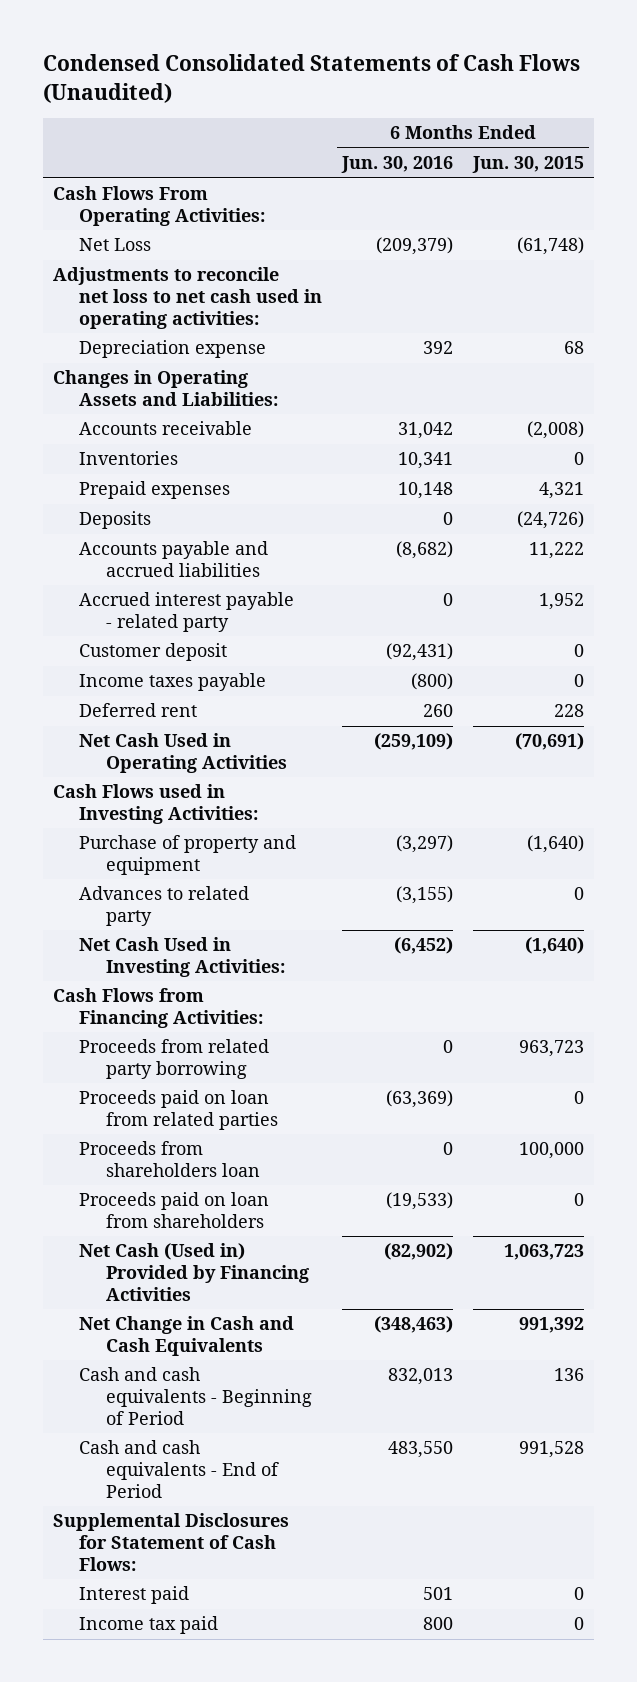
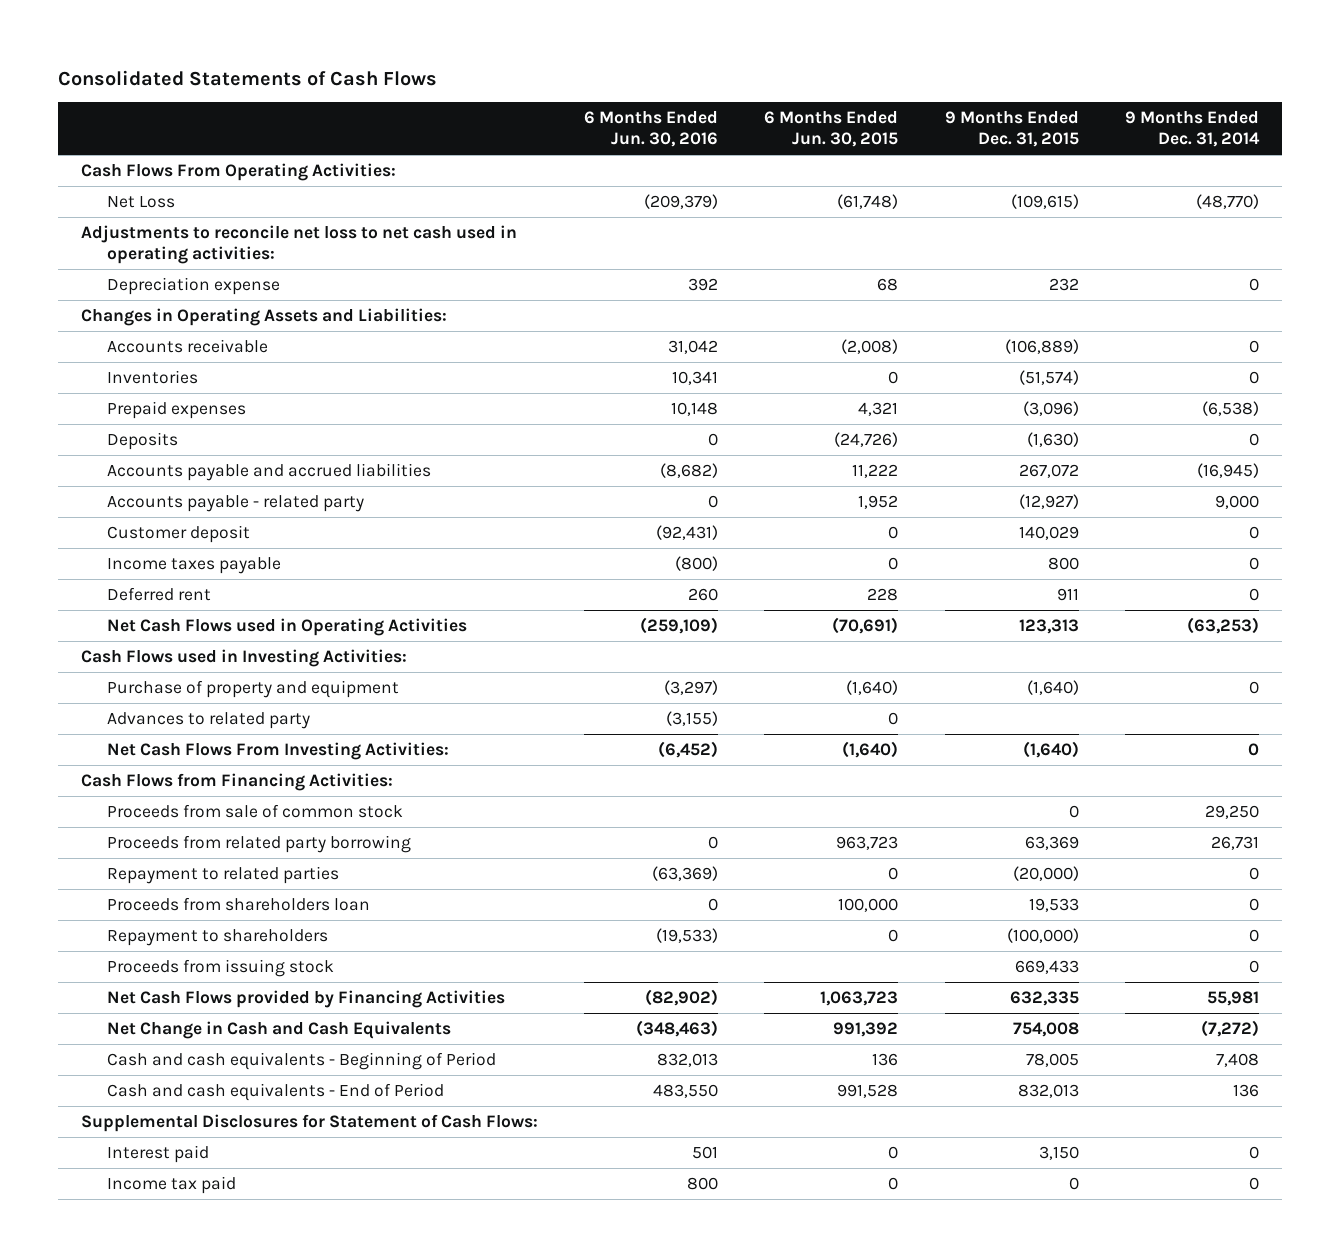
[43,54,581,103] Condensed Consolidated Statements of Cash Flows (Unaudited) -> [57,69,437,86] Consolidated Statements of Cash Flows
none -> [944,111,1079,148] 9 Months Ended Dec. 31, 2015
none -> [1124,111,1260,148] 9 Months Ended Dec. 31, 2014
[79,592,295,633] Accrued interest payable - related party -> [107,494,365,512] Accounts payable - related party
[79,733,287,774] Net Cash Used in Operating Activities -> [107,617,468,636] Net Cash Flows used in Operating Activities
[79,937,285,978] Net Cash Used in Investing Activities: -> [107,741,450,760] Net Cash Flows From Investing Activities:
none -> [107,803,404,818] Proceeds from sale of common stock
[79,1090,278,1131] Proceeds paid on loan from related parties -> [107,865,340,884] Repayment to related parties
[79,1192,270,1229] Proceeds paid on loan from shareholders -> [107,928,329,946] Repayment to shareholders
none -> [107,958,335,977] Proceeds from issuing stock
[79,1243,309,1301] Net Cash (Used in) Provided by Financing Activities -> [107,989,506,1008] Net Cash Flows provided by Financing Activities

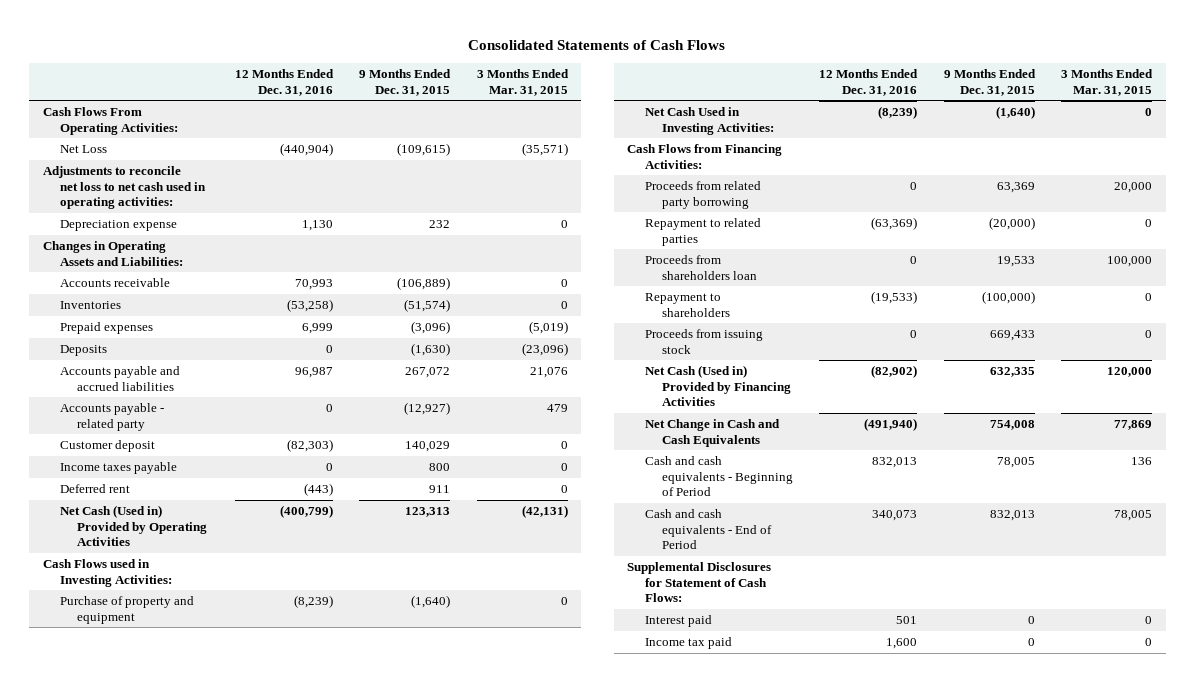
[584,111,719,148] 6 Months Ended Jun. 30, 2016 -> none
[764,111,899,148] 6 Months Ended Jun. 30, 2015 -> none
[1124,111,1260,148] 9 Months Ended Dec. 31, 2014 -> none
none -> [234,69,334,96] 12 Months Ended Dec. 31, 2016
none -> [476,69,569,96] 3 Months Ended Mar. 31, 2015
[107,617,468,636] Net Cash Flows used in Operating Activities -> [60,505,208,547] Net Cash (Used in) Provided by Operating Activities
[107,711,311,729] Advances to related party -> none
[107,741,450,760] Net Cash Flows From Investing Activities: -> [644,107,774,135] Net Cash Used in Investing Activities:
[107,803,404,818] Proceeds from sale of common stock -> none
[107,989,506,1008] Net Cash Flows provided by Financing Activities -> [644,365,791,407] Net Cash (Used in) Provided by Financing Activities
[1038,1145,1079,1160] 3,150 -> [1027,616,1035,625] 0

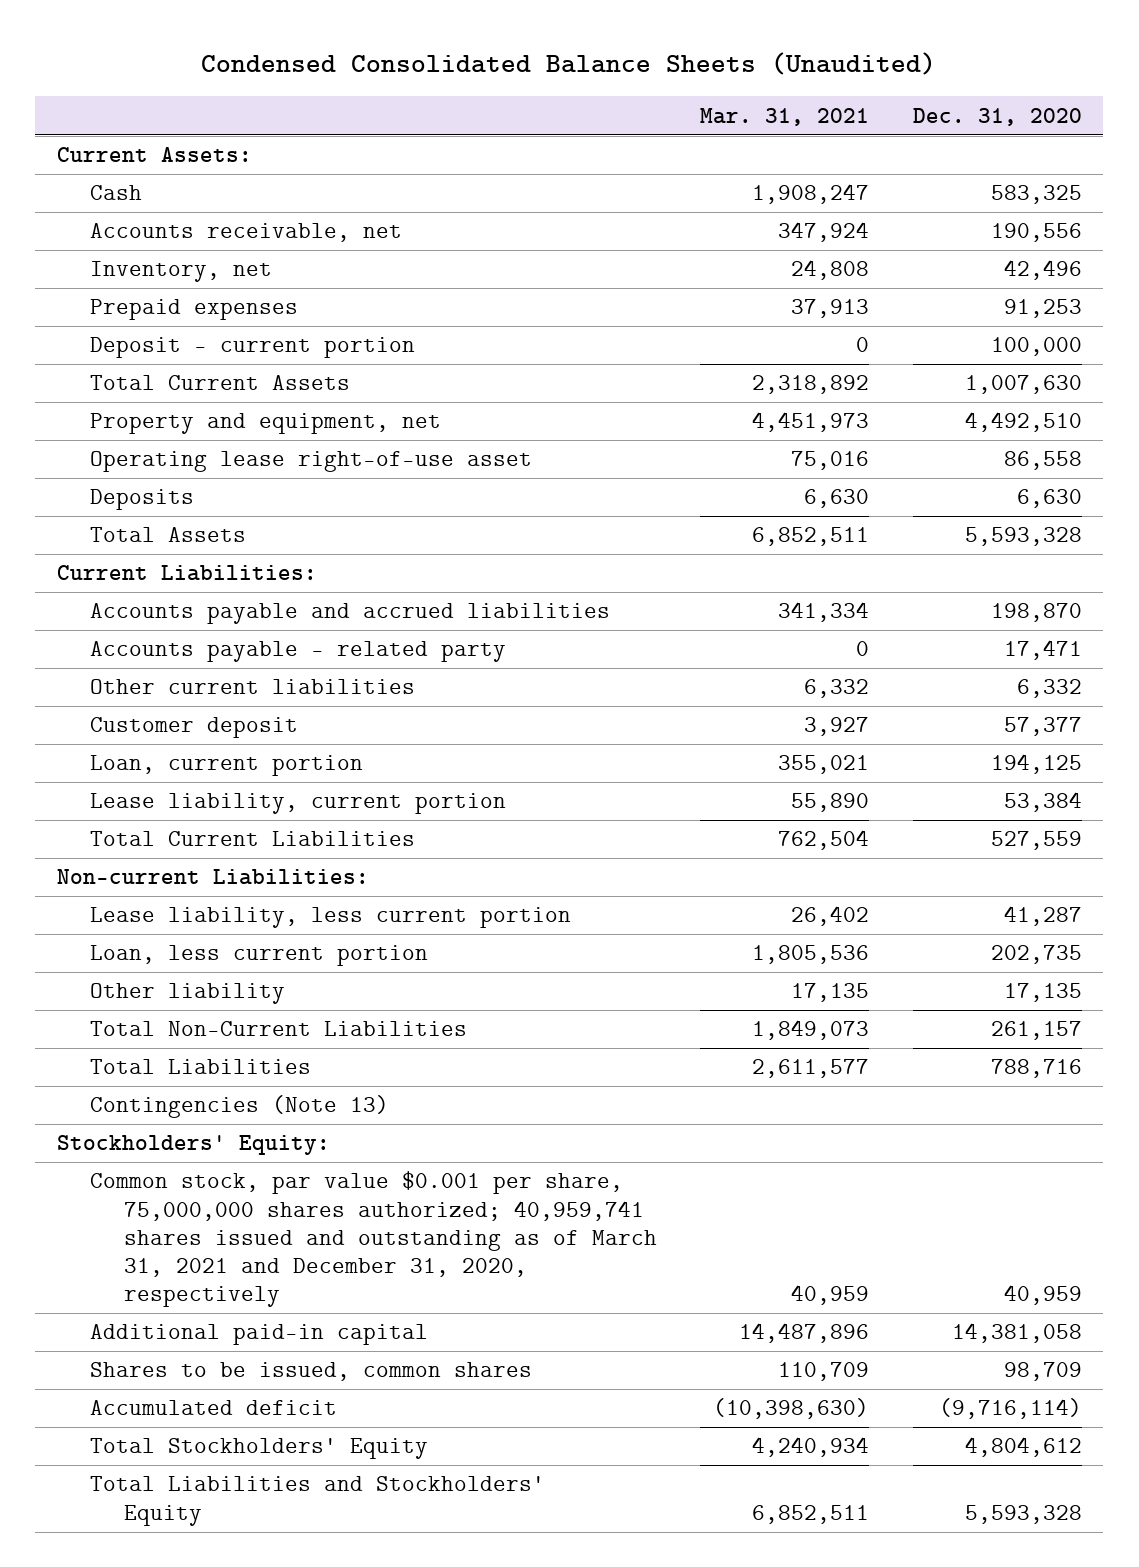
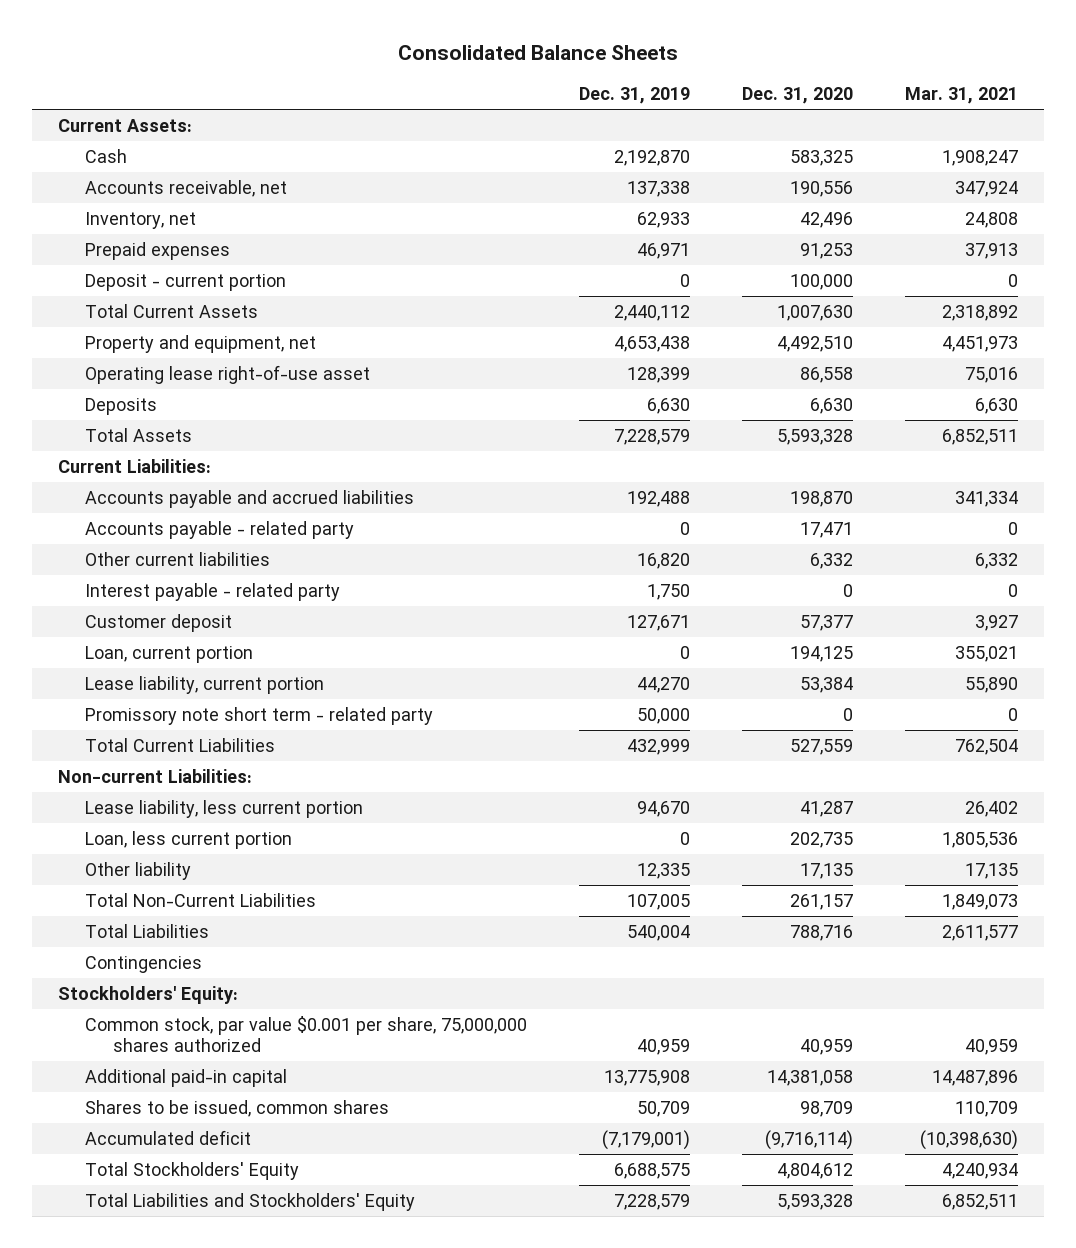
[201,52,937,76] Condensed Consolidated Balance Sheets (Unaudited) -> [398,45,679,61] Consolidated Balance Sheets
none -> [579,87,691,105] Dec. 31, 2019
none -> [85,582,341,601] Interest payable - related party
none -> [85,706,434,725] Promissory note short term - related party
[90,1095,390,1119] Contingencies (Note 13) -> [85,955,203,973] Contingencies
[90,1171,657,1308] Common stock, par value $0.001 per share, 75,000,000 shares authorized; 40,959,741 shares issued and outstanding as of March 31, 2021 and December 31, 2020, respectively -> [85,1015,528,1053] Common stock, par value $0.001 per share, 75,000,000 shares authorized

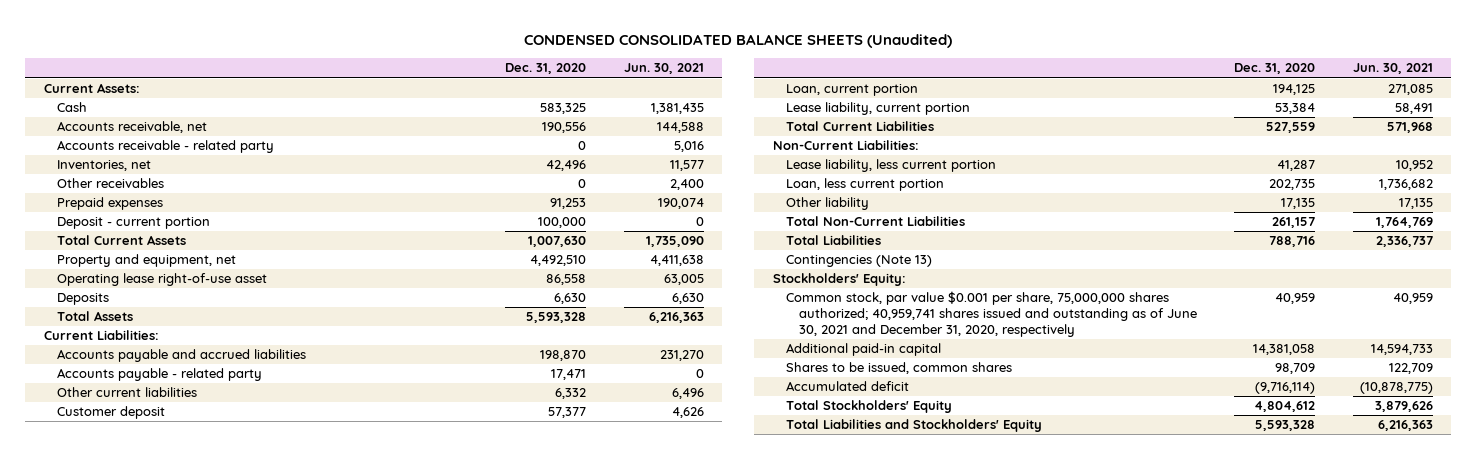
[398,45,679,61] Consolidated Balance Sheets -> [524,34,953,49] CONDENSED CONSOLIDATED BALANCE SHEETS (Unaudited)
[579,87,691,105] Dec. 31, 2019 -> none
[905,87,1019,105] Mar. 31, 2021 -> none
none -> [623,63,704,75] Jun. 30, 2021
none -> [57,140,275,154] Accounts receivable - related party
[85,211,197,229] Inventory, net -> [57,160,152,172] Inventories, net
none -> [57,178,165,189] Other receivables
[85,582,341,601] Interest payable - related party -> none
[85,706,434,725] Promissory note short term - related party -> none
[57,768,252,783] Non-current Liabilities: -> [772,140,919,151] Non-Current Liabilities:
[85,955,203,973] Contingencies -> [786,255,933,268] Contingencies (Note 13)
[85,1015,528,1053] Common stock, par value $0.001 per share, 75,000,000 shares authorized -> [786,291,1198,338] Common stock, par value $0.001 per share, 75,000,000 shares authorized; 40,959,741 shares issued and outstanding as of June 30, 2021 and December 31, 2020, respectively

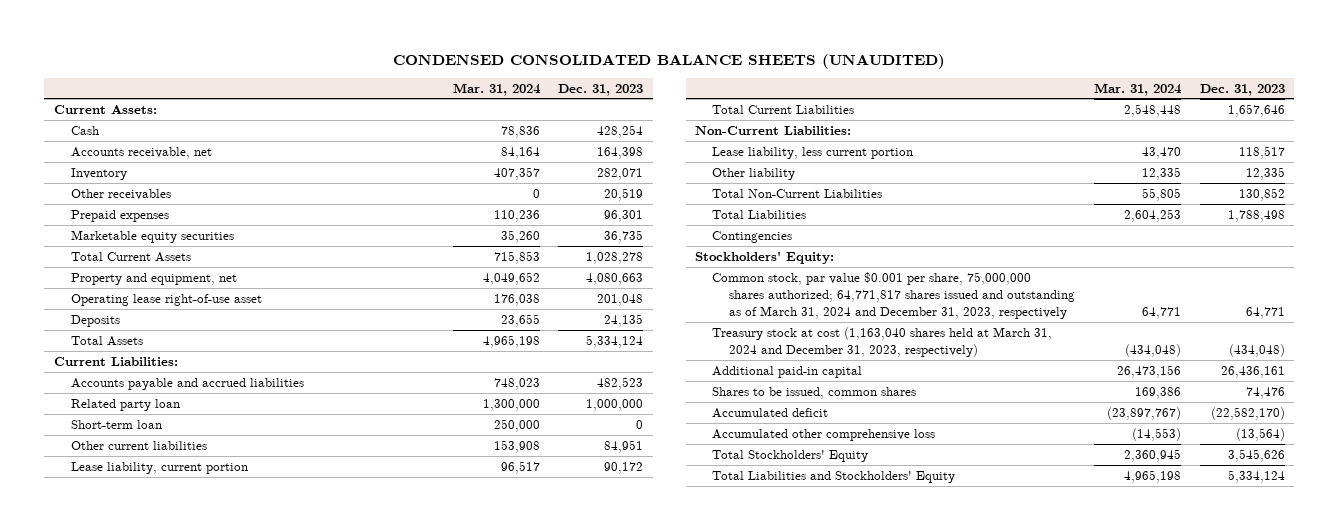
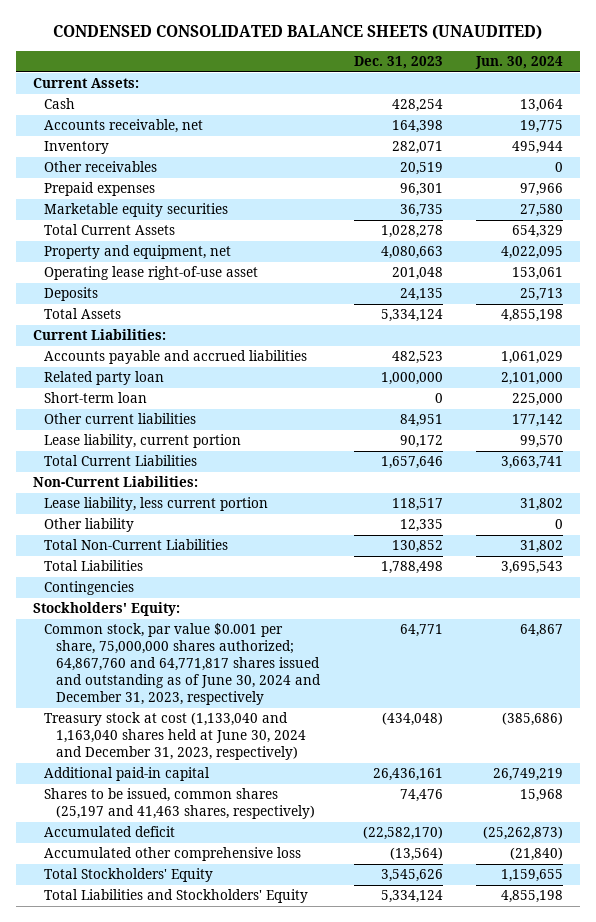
[452,82,541,96] Mar. 31, 2024 -> none
none -> [475,56,564,70] Jun. 30, 2024
[712,271,1076,319] Common stock, par value $0.001 per share, 75,000,000 shares authorized; 64,771,817 shares issued and outstanding as of March 31, 2024 and December 31, 2023, respectively -> [44,623,322,706] Common stock, par value $0.001 per share, 75,000,000 shares authorized; 64,867,760 and 64,771,817 shares issued and outstanding as of June 30, 2024 and December 31, 2023, respectively
[712,326,1053,357] Treasury stock at cost (1,163,040 shares held at March 31, 2024 and December 31, 2023, respectively) -> [44,712,307,761] Treasury stock at cost (1,133,040 and 1,163,040 shares held at June 30, 2024 and December 31, 2023, respectively)
[712,386,917,399] Shares to be issued, common shares -> [44,788,316,820] Shares to be issued, common shares (25,197 and 41,463 shares, respectively)

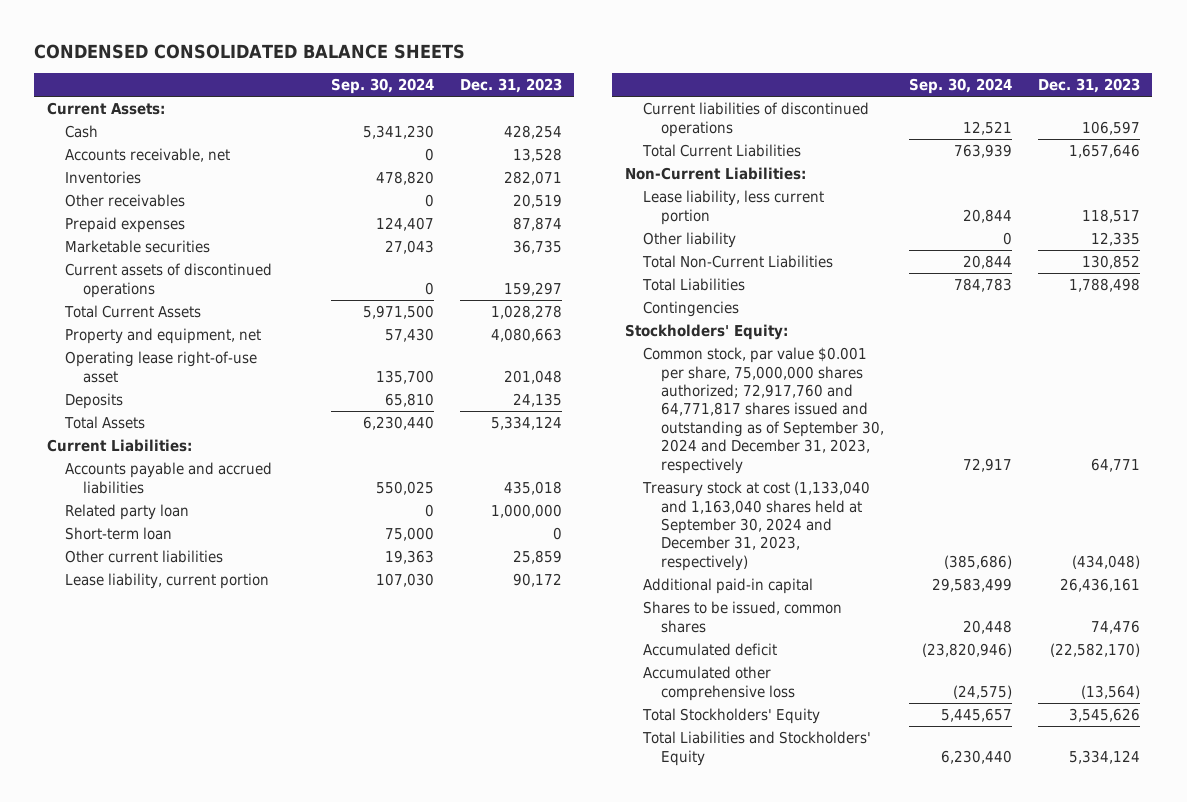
[52,25,542,41] CONDENSED CONSOLIDATED BALANCE SHEETS (UNAUDITED) -> [34,43,466,59] CONDENSED CONSOLIDATED BALANCE SHEETS
[475,56,564,70] Jun. 30, 2024 -> none
none -> [331,78,435,95] Sep. 30, 2024
[391,120,443,134] 164,398 -> [512,148,562,163] 13,528
[44,141,110,155] Inventory -> [64,171,141,185] Inventories
[399,183,443,197] 96,301 -> [512,217,562,232] 87,874
[44,203,229,218] Marketable equity securities -> [64,240,210,254] Marketable securities
none -> [64,263,272,298] Current assets of discontinued operations
[391,351,443,365] 482,523 -> [503,480,562,495] 435,018
[399,414,443,428] 84,951 -> [512,550,562,565] 25,859
none -> [642,102,869,137] Current liabilities of discontinued operations
[44,623,322,706] Common stock, par value $0.001 per share, 75,000,000 shares authorized; 64,867,760 and 64,771,817 shares issued and outstanding as of June 30, 2024 and December 31, 2023, respectively -> [642,347,884,474] Common stock, par value $0.001 per share, 75,000,000 shares authorized; 72,917,760 and 64,771,817 shares issued and outstanding as of September 30, 2024 and December 31, 2023, respectively
[44,712,307,761] Treasury stock at cost (1,133,040 and 1,163,040 shares held at June 30, 2024 and December 31, 2023, respectively) -> [641,481,870,571] Treasury stock at cost (1,133,040 and 1,163,040 shares held at September 30, 2024 and December 31, 2023, respectively)
[44,788,316,820] Shares to be issued, common shares (25,197 and 41,463 shares, respectively) -> [642,601,842,633] Shares to be issued, common shares

